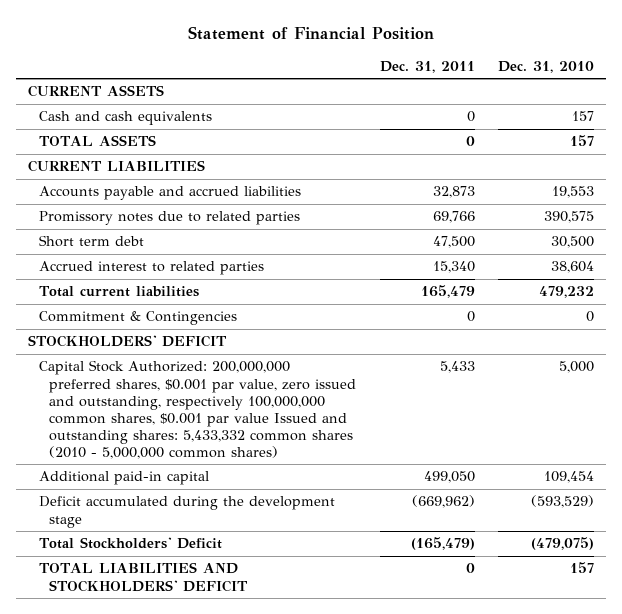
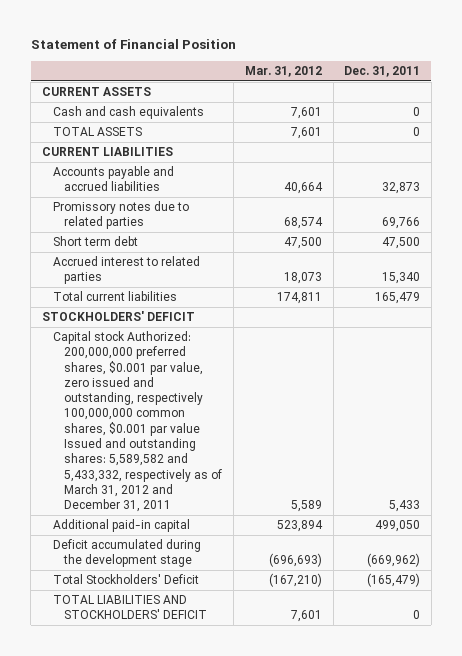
[498,60,595,73] Dec. 31, 2010 -> none
none -> [244,66,322,78] Mar. 31, 2012
[38,311,237,326] Commitment & Contingencies -> none
[38,360,357,460] Capital Stock Authorized: 200,000,000 preferred shares, $0.001 par value, zero issued and outstanding, respectively 100,000,000 common shares, $0.001 par value Issued and outstanding shares: 5,433,332 common shares (2010 - 5,000,000 common shares) -> [53,331,223,513] Capital stock Authorized: 200,000,000 preferred shares, $0.001 par value, zero issued and outstanding, respectively 100,000,000 common shares, $0.001 par value Issued and outstanding shares: 5,589,582 and 5,433,332, respectively as of March 31, 2012 and December 31, 2011

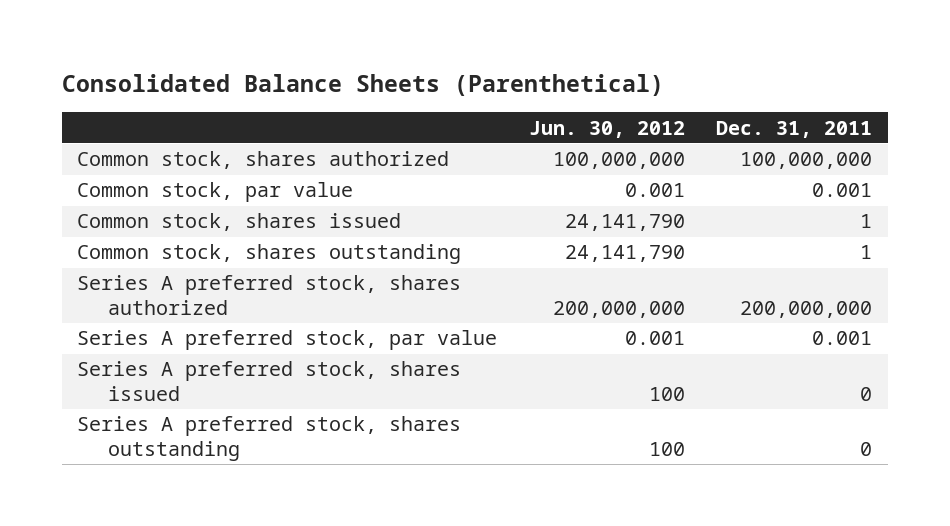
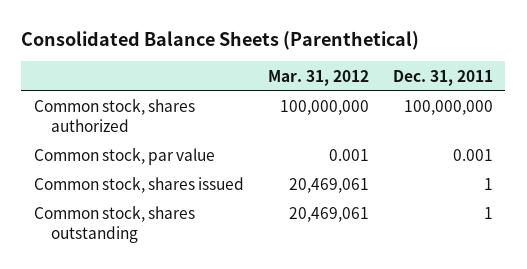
[528,120,685,138] Jun. 30, 2012 -> none
none -> [267,69,369,86] Mar. 31, 2012
[77,275,462,315] Series A preferred stock, shares authorized -> none
[77,330,498,351] Series A preferred stock, par value -> none
[77,361,462,401] Series A preferred stock, shares issued -> none
[77,416,462,461] Series A preferred stock, shares outstanding -> none

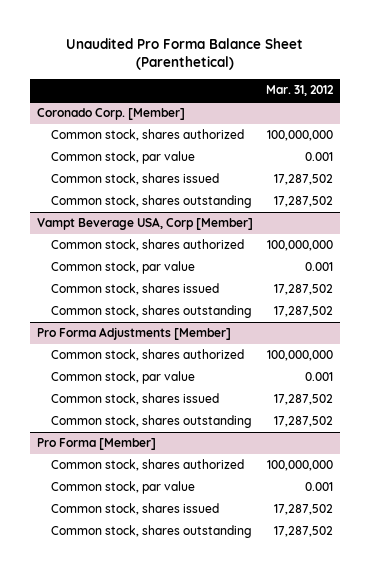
[21,30,420,50] Consolidated Balance Sheets (Parenthetical) -> [66,37,304,70] Unaudited Pro Forma Balance Sheet (Parenthetical)
[393,69,494,86] Dec. 31, 2011 -> none
none -> [36,108,185,121] Coronado Corp. [Member]
[288,178,369,194] 20,469,061 -> [274,174,334,186] 17,287,502
[288,207,369,223] 20,469,061 -> [274,196,334,208] 17,287,502
none -> [36,217,253,231] Vampt Beverage USA, Corp [Member]
none -> [50,239,244,252] Common stock, shares authorized
none -> [50,261,195,275] Common stock, par value
none -> [50,283,219,296] Common stock, shares issued
none -> [50,305,252,319] Common stock, shares outstanding
none -> [36,327,231,341] Pro Forma Adjustments [Member]
none -> [50,349,244,362] Common stock, shares authorized
none -> [50,371,195,385] Common stock, par value
none -> [50,393,219,406] Common stock, shares issued
none -> [50,415,252,429] Common stock, shares outstanding
none -> [36,438,156,451] Pro Forma [Member]
none -> [50,459,244,472] Common stock, shares authorized
none -> [50,481,195,495] Common stock, par value
none -> [50,503,219,516] Common stock, shares issued
none -> [50,525,252,539] Common stock, shares outstanding

